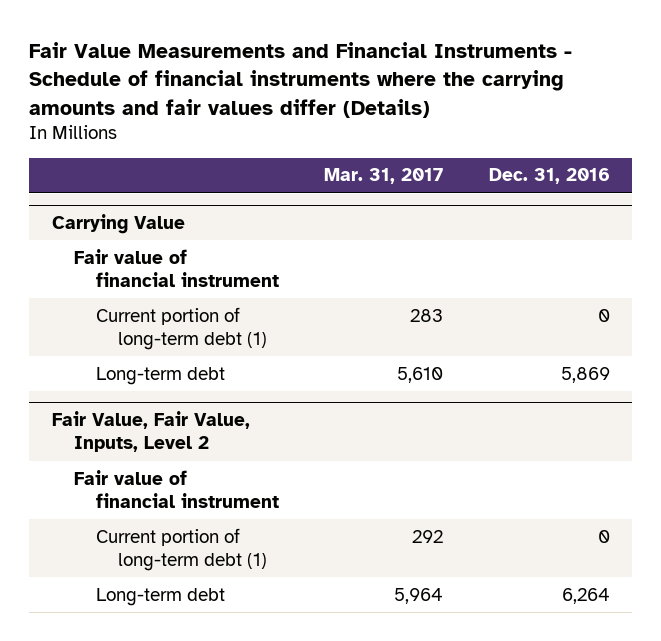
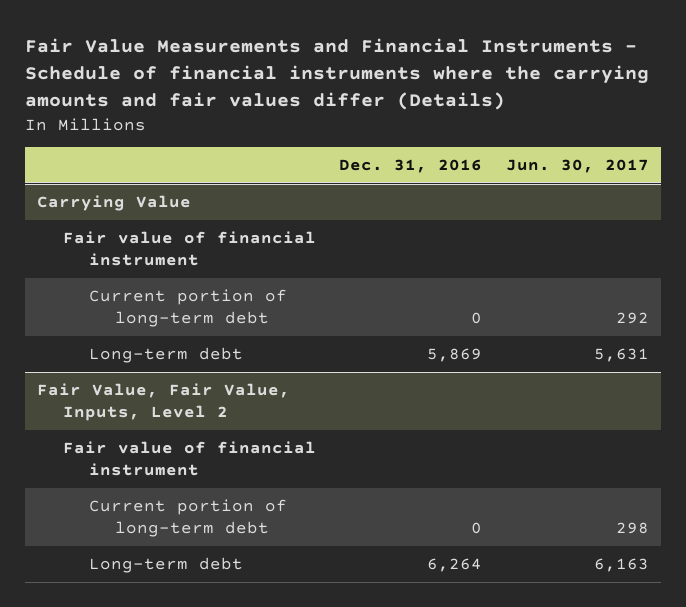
[324,168,444,185] Mar. 31, 2017 -> none
none -> [505,158,649,173] Jun. 30, 2017
[95,306,267,350] Current portion of long-term debt (1) -> [88,288,287,328] Current portion of long-term debt
[95,527,267,571] Current portion of long-term debt (1) -> [88,498,287,538] Current portion of long-term debt

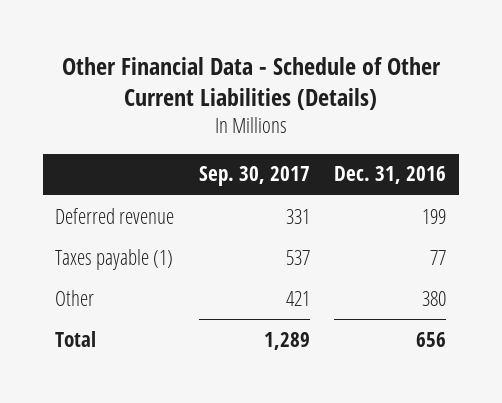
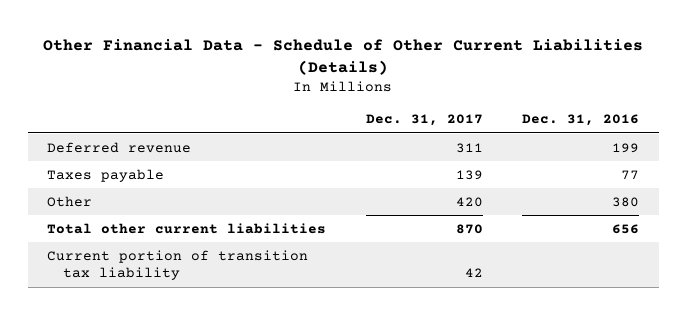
[198,166,310,187] Sep. 30, 2017 -> none
none -> [365,114,483,127] Dec. 31, 2017
[55,248,174,270] Taxes payable (1) -> [47,168,165,182] Taxes payable
[55,330,97,347] Total -> [47,222,327,234] Total other current liabilities
none -> [47,249,309,281] Current portion of transition tax liability

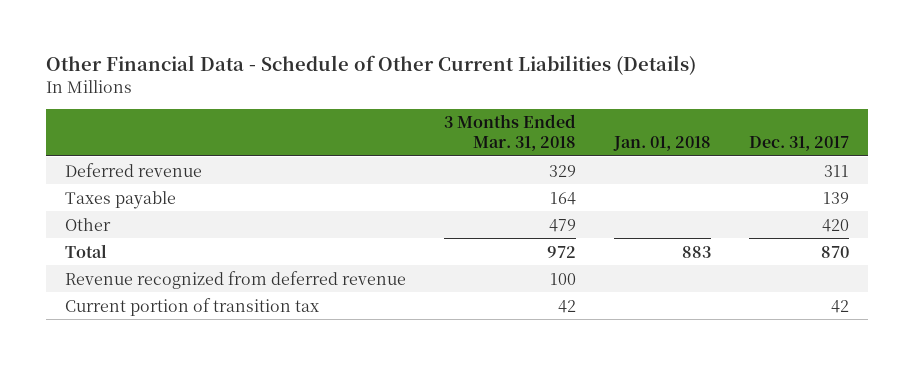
[522,114,640,127] Dec. 31, 2016 -> none
none -> [443,114,576,152] 3 Months Ended Mar. 31, 2018
none -> [612,136,711,152] Jan. 01, 2018
[47,222,327,234] Total other current liabilities -> [64,243,107,258] Total
none -> [64,270,406,289] Revenue recognized from deferred revenue
[47,249,309,281] Current portion of transition tax liability -> [64,297,319,316] Current portion of transition tax

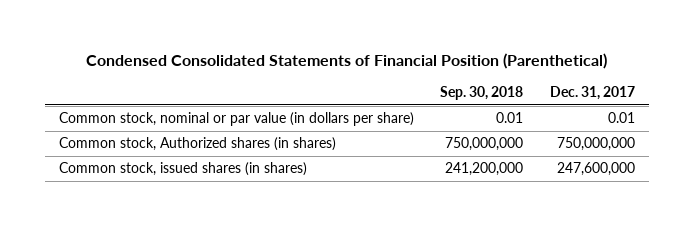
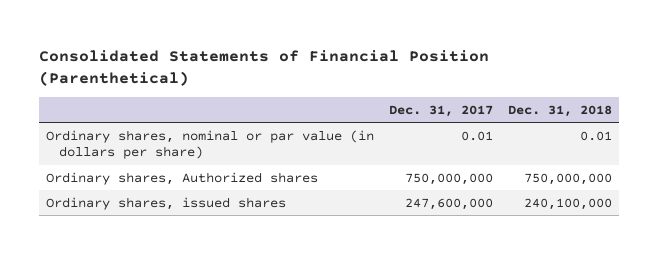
[85,53,607,70] Condensed Consolidated Statements of Financial Position (Parenthetical) -> [38,49,489,86] Consolidated Statements of Financial Position (Parenthetical)
[440,86,524,101] Sep. 30, 2018 -> none
none -> [507,104,612,117] Dec. 31, 2018
[58,112,414,127] Common stock, nominal or par value (in dollars per share) -> [46,129,375,160] Ordinary shares, nominal or par value (in dollars per share)
[58,137,336,152] Common stock, Authorized shares (in shares) -> [46,171,319,185] Ordinary shares, Authorized shares
[58,162,307,177] Common stock, issued shares (in shares) -> [46,196,287,210] Ordinary shares, issued shares

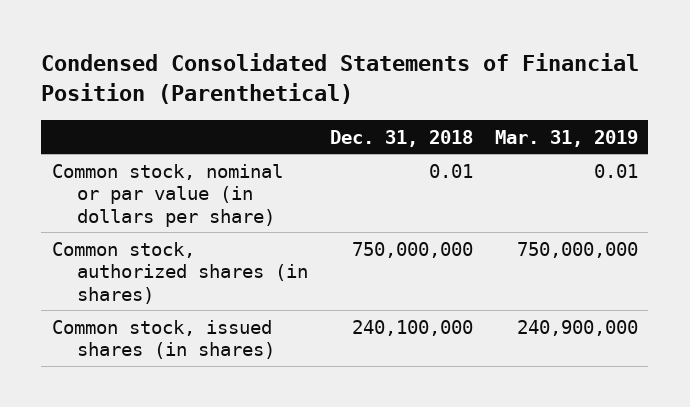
[38,49,489,86] Consolidated Statements of Financial Position (Parenthetical) -> [41,53,640,104] Condensed Consolidated Statements of Financial Position (Parenthetical)
[389,104,494,117] Dec. 31, 2017 -> none
none -> [494,129,638,147] Mar. 31, 2019
[46,129,375,160] Ordinary shares, nominal or par value (in dollars per share) -> [52,163,284,227] Common stock, nominal or par value (in dollars per share)
[46,171,319,185] Ordinary shares, Authorized shares -> [52,241,309,304] Common stock, authorized shares (in shares)
[46,196,287,210] Ordinary shares, issued shares -> [52,319,276,360] Common stock, issued shares (in shares)

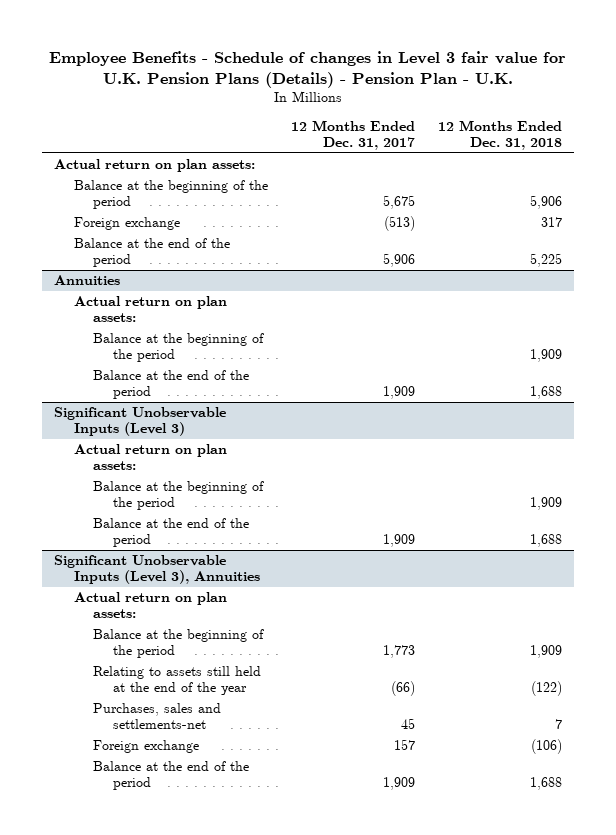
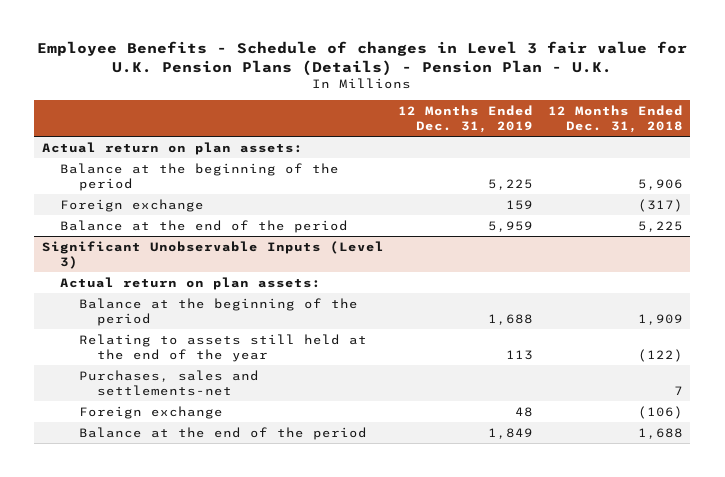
[290,120,415,150] 12 Months Ended Dec. 31, 2017 -> none
none -> [398,104,534,133] 12 Months Ended Dec. 31, 2019
[541,217,563,228] 317 -> [637,198,683,212] (317)
[54,275,121,286] Annuities -> none
[73,296,227,322] Actual return on plan assets: -> none
[93,333,265,362] Balance at the beginning of the period -> none
[93,370,250,399] Balance at the end of the period -> none
[93,518,250,547] Balance at the end of the period -> none
[54,555,260,584] Significant Unobservable Inputs (Level 3), Annuities -> none
[73,592,227,618] Actual return on plan assets: -> none
[93,629,265,658] Balance at the beginning of the period -> none

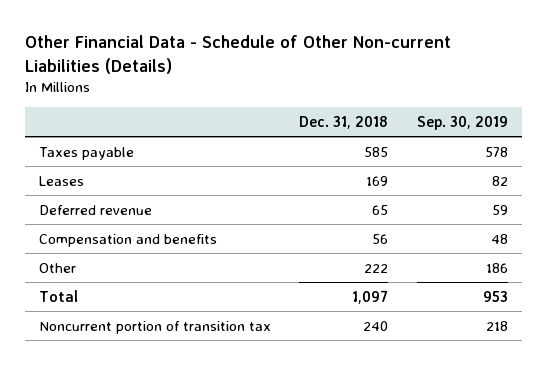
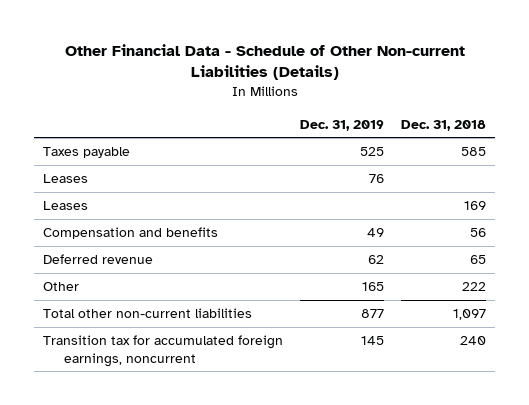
[416,115,508,130] Sep. 30, 2019 -> none
none -> [300,119,385,131] Dec. 31, 2019
none -> [42,174,88,184] Leases
[38,204,152,215] Deferred revenue -> [42,254,153,265] Deferred revenue
[38,289,78,302] Total -> [42,308,252,319] Total other non-current liabilities
[38,320,271,334] Noncurrent portion of transition tax -> [42,335,283,367] Transition tax for accumulated foreign earnings, noncurrent

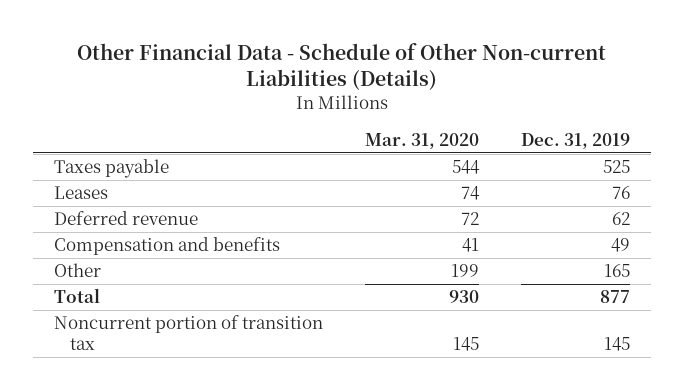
[401,119,487,131] Dec. 31, 2018 -> none
none -> [365,132,480,149] Mar. 31, 2020
[42,201,88,211] Leases -> none
[42,227,218,240] Compensation and benefits -> [54,237,281,256] Compensation and benefits
[42,308,252,319] Total other non-current liabilities -> [54,288,101,304] Total
[42,335,283,367] Transition tax for accumulated foreign earnings, noncurrent -> [54,315,324,351] Noncurrent portion of transition tax

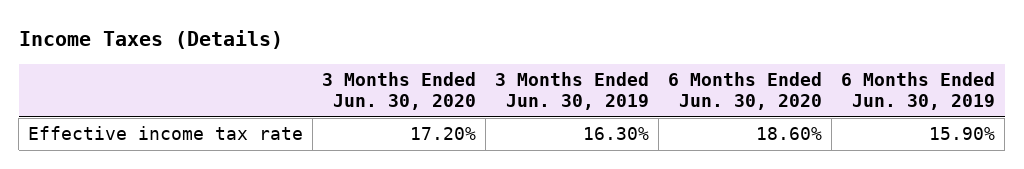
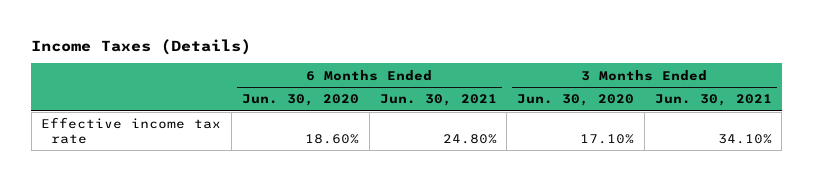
[495,71,650,111] 3 Months Ended Jun. 30, 2019 -> none
[841,71,996,111] 6 Months Ended Jun. 30, 2019 -> none
none -> [379,94,497,107] Jun. 30, 2021
none -> [654,94,772,107] Jun. 30, 2021
[410,127,477,141] 17.20% -> [580,134,635,145] 17.10%

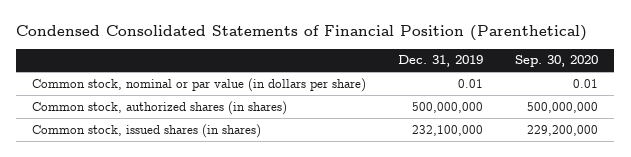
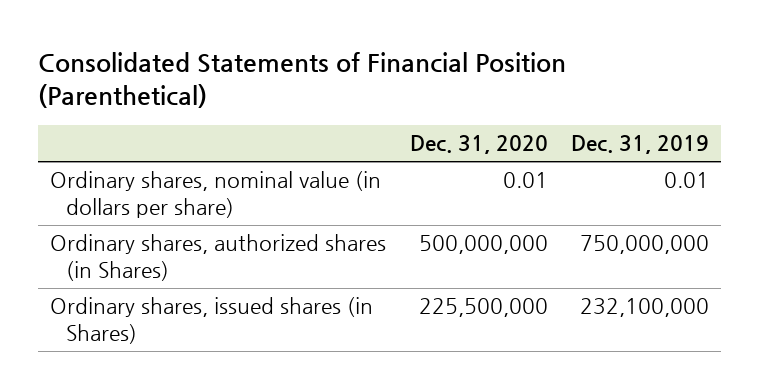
[16,24,588,41] Condensed Consolidated Statements of Financial Position (Parenthetical) -> [38,52,567,108] Consolidated Statements of Financial Position (Parenthetical)
[515,55,599,68] Sep. 30, 2020 -> none
none -> [409,135,548,155] Dec. 31, 2020
[32,77,367,92] Common stock, nominal or par value (in dollars per share) -> [50,171,382,219] Ordinary shares, nominal value (in dollars per share)
[32,100,288,115] Common stock, authorized shares (in shares) -> [50,234,387,282] Ordinary shares, authorized shares (in Shares)
[412,101,484,113] 500,000,000 -> [580,235,710,255] 750,000,000
[32,123,262,138] Common stock, issued shares (in shares) -> [50,297,374,345] Ordinary shares, issued shares (in Shares)

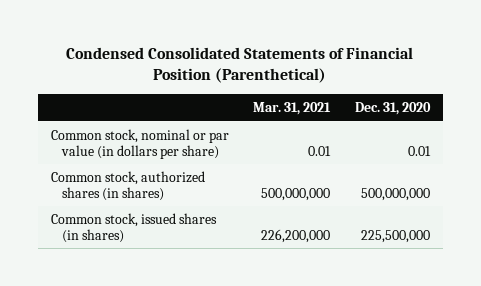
[38,52,567,108] Consolidated Statements of Financial Position (Parenthetical) -> [66,47,414,84] Condensed Consolidated Statements of Financial Position (Parenthetical)
[571,135,710,155] Dec. 31, 2019 -> none
none -> [253,101,332,115] Mar. 31, 2021
[50,171,382,219] Ordinary shares, nominal value (in dollars per share) -> [50,128,229,159] Common stock, nominal or par value (in dollars per share)
[50,234,387,282] Ordinary shares, authorized shares (in Shares) -> [50,170,205,201] Common stock, authorized shares (in shares)
[50,297,374,345] Ordinary shares, issued shares (in Shares) -> [50,212,217,243] Common stock, issued shares (in shares)

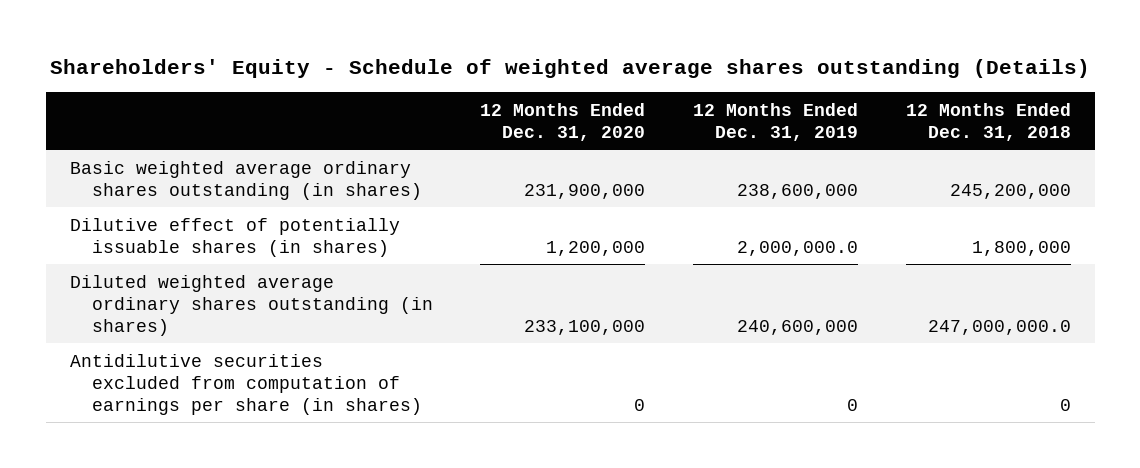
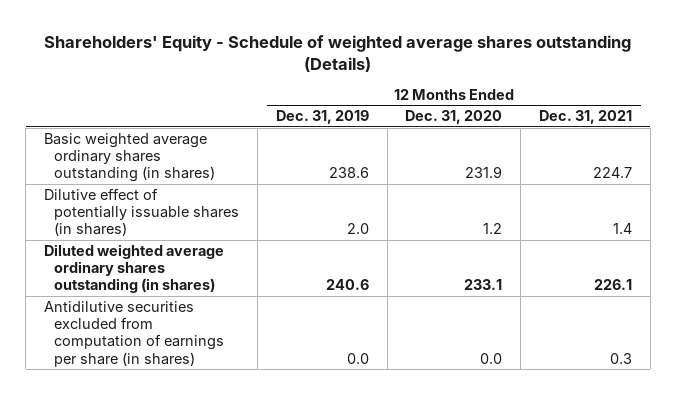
[905,102,1071,141] 12 Months Ended Dec. 31, 2018 -> none
none -> [538,110,632,125] Dec. 31, 2021
[524,183,646,199] 231,900,000 -> [465,166,503,179] 231.9
[737,183,859,199] 238,600,000 -> [328,167,369,179] 238.6
[546,240,646,256] 1,200,000 -> [483,223,503,235] 1.2
[737,240,859,256] 2,000,000.0 -> [346,223,369,235] 2.0
[524,319,646,335] 233,100,000 -> [464,279,503,291] 233.1
[737,319,859,335] 240,600,000 -> [325,279,369,291] 240.6
[634,398,646,411] 0 -> [480,352,503,364] 0.0
[847,398,859,411] 0 -> [346,352,369,364] 0.0

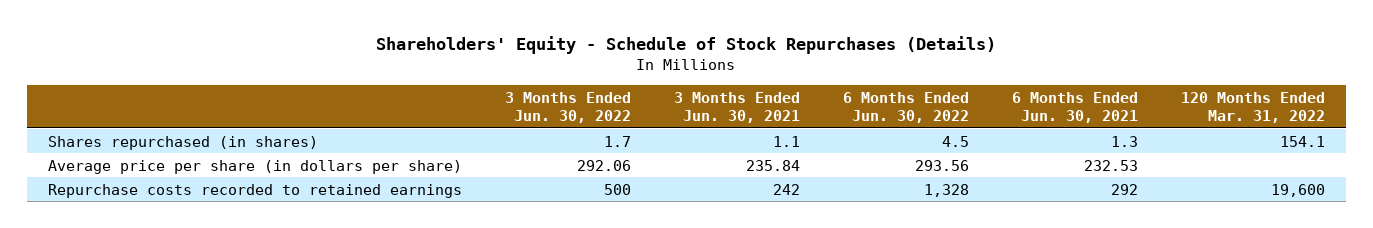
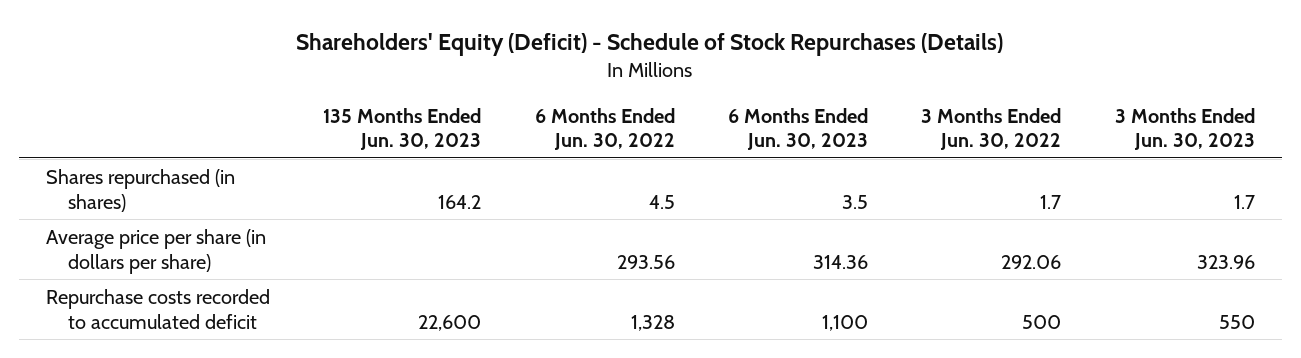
[376,35,997,54] Shareholders' Equity - Schedule of Stock Repurchases (Details) -> [296,33,1004,57] Shareholders' Equity (Deficit) - Schedule of Stock Repurchases (Details)
[673,91,800,124] 3 Months Ended Jun. 30, 2021 -> none
[1011,91,1138,124] 6 Months Ended Jun. 30, 2021 -> none
[1180,91,1325,124] 120 Months Ended Mar. 31, 2022 -> none
none -> [323,107,482,151] 135 Months Ended Jun. 30, 2023
none -> [728,107,869,151] 6 Months Ended Jun. 30, 2023
none -> [1114,107,1255,151] 3 Months Ended Jun. 30, 2023
[48,183,463,198] Repurchase costs recorded to retained earnings -> [45,288,270,329] Repurchase costs recorded to accumulated deficit

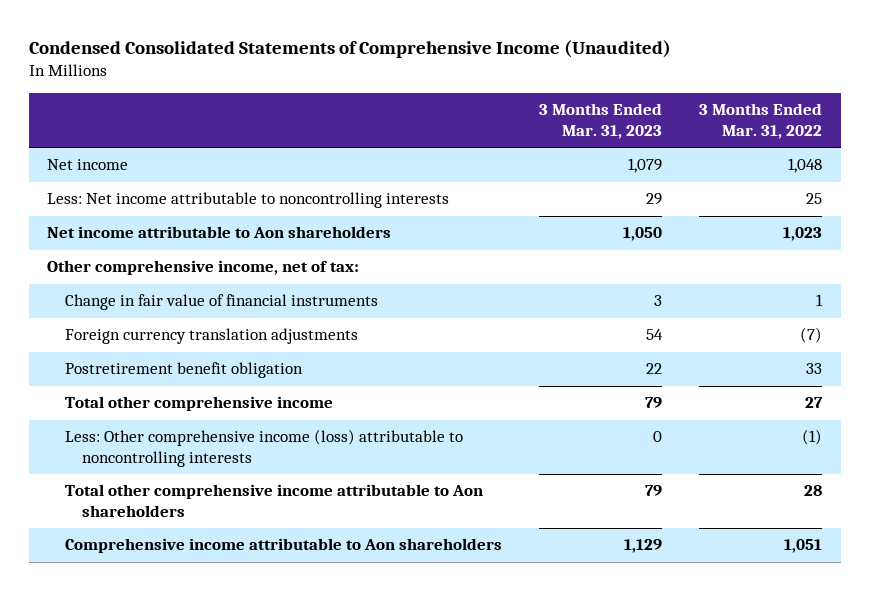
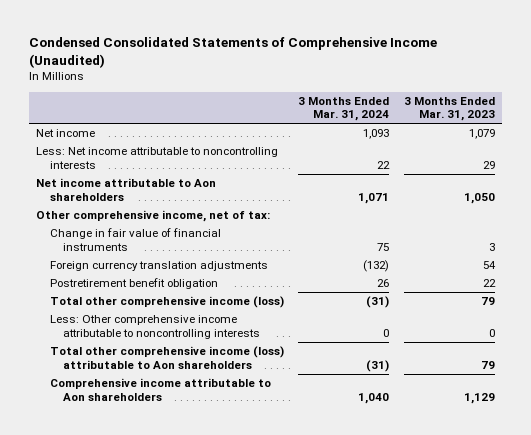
[699,103,823,140] 3 Months Ended Mar. 31, 2022 -> none
none -> [298,96,390,122] 3 Months Ended Mar. 31, 2024
[64,396,333,412] Total other comprehensive income -> [49,296,284,309] Total other comprehensive income (loss)
[64,429,463,468] Less: Other comprehensive income (loss) attributable to noncontrolling interests -> [49,315,261,339] Less: Other comprehensive income attributable to noncontrolling interests
[64,484,483,518] Total other comprehensive income attributable to Aon shareholders -> [49,346,284,369] Total other comprehensive income (loss) attributable to Aon shareholders

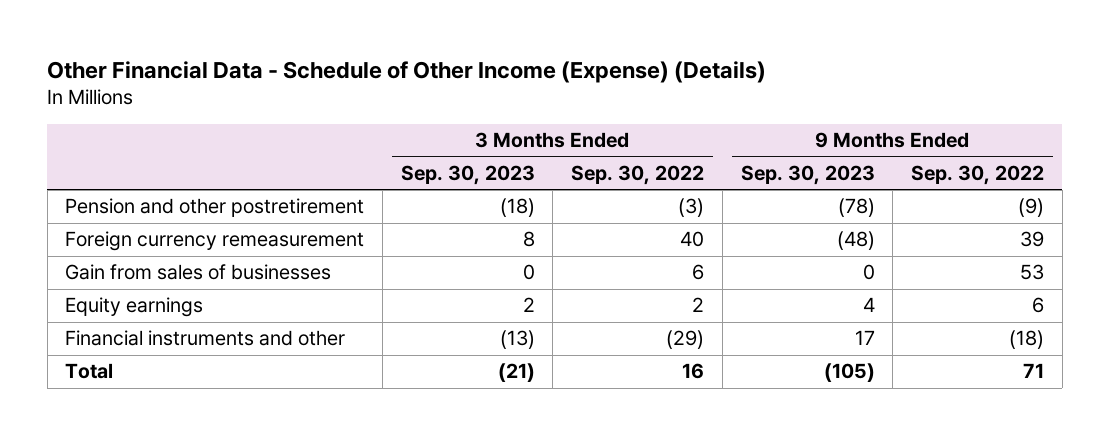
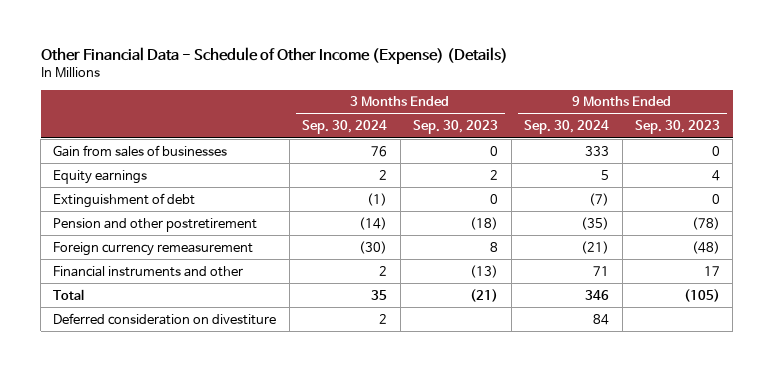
[571,164,705,185] Sep. 30, 2022 -> none
[911,164,1045,185] Sep. 30, 2022 -> none
none -> [302,120,388,135] Sep. 30, 2024
none -> [524,120,610,135] Sep. 30, 2024
none -> [53,192,196,208] Extinguishment of debt
[65,198,365,218] Pension and other postretirement -> [53,217,258,232] Pension and other postretirement
[65,231,365,252] Foreign currency remeasurement -> [53,241,254,256] Foreign currency remeasurement
none -> [53,312,277,325] Deferred consideration on divestiture

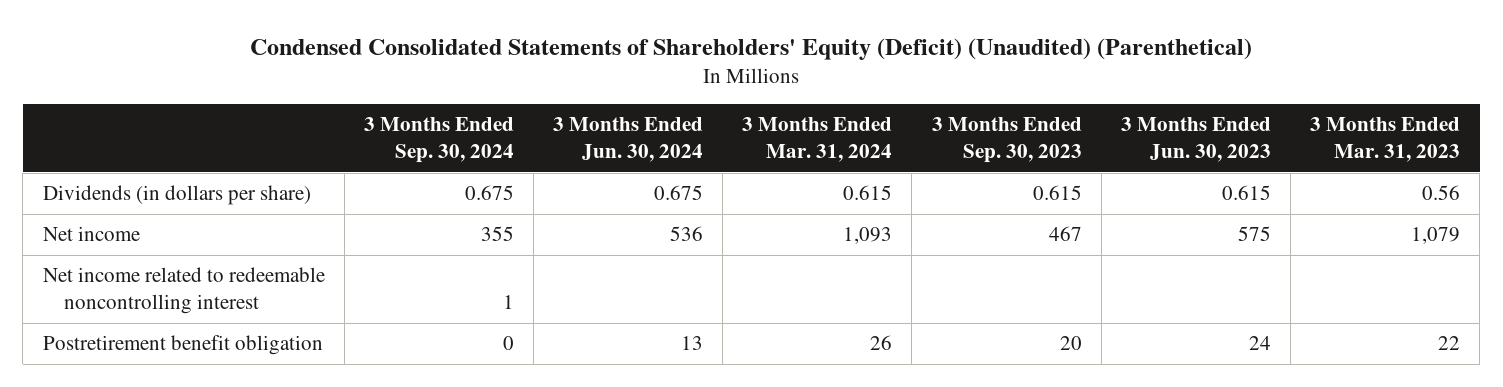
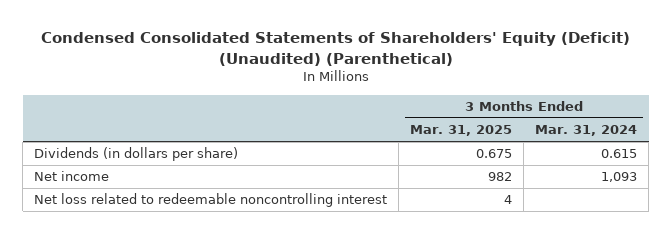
[363,117,514,164] 3 Months Ended Sep. 30, 2024 -> none
[553,117,704,163] 3 Months Ended Jun. 30, 2024 -> none
[931,117,1082,164] 3 Months Ended Sep. 30, 2023 -> none
[1120,117,1271,163] 3 Months Ended Jun. 30, 2023 -> none
[1310,117,1461,163] 3 Months Ended Mar. 31, 2023 -> none
none -> [410,125,513,137] Mar. 31, 2025
[42,335,323,356] Postretirement benefit obligation -> none
[42,267,325,315] Net income related to redeemable noncontrolling interest -> [34,193,388,208] Net loss related to redeemable noncontrolling interest

